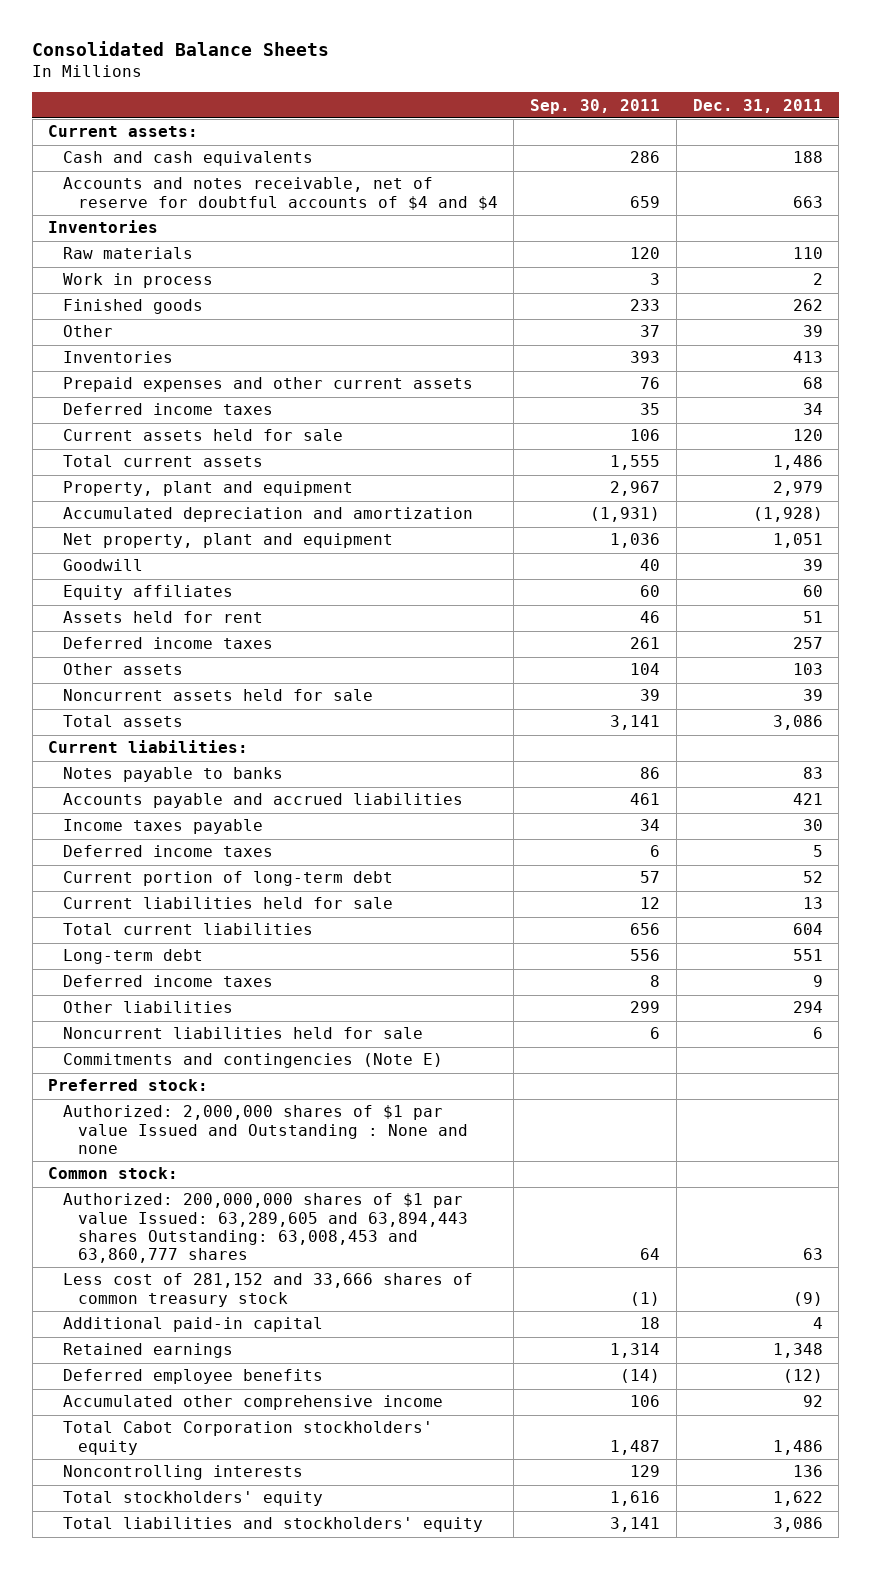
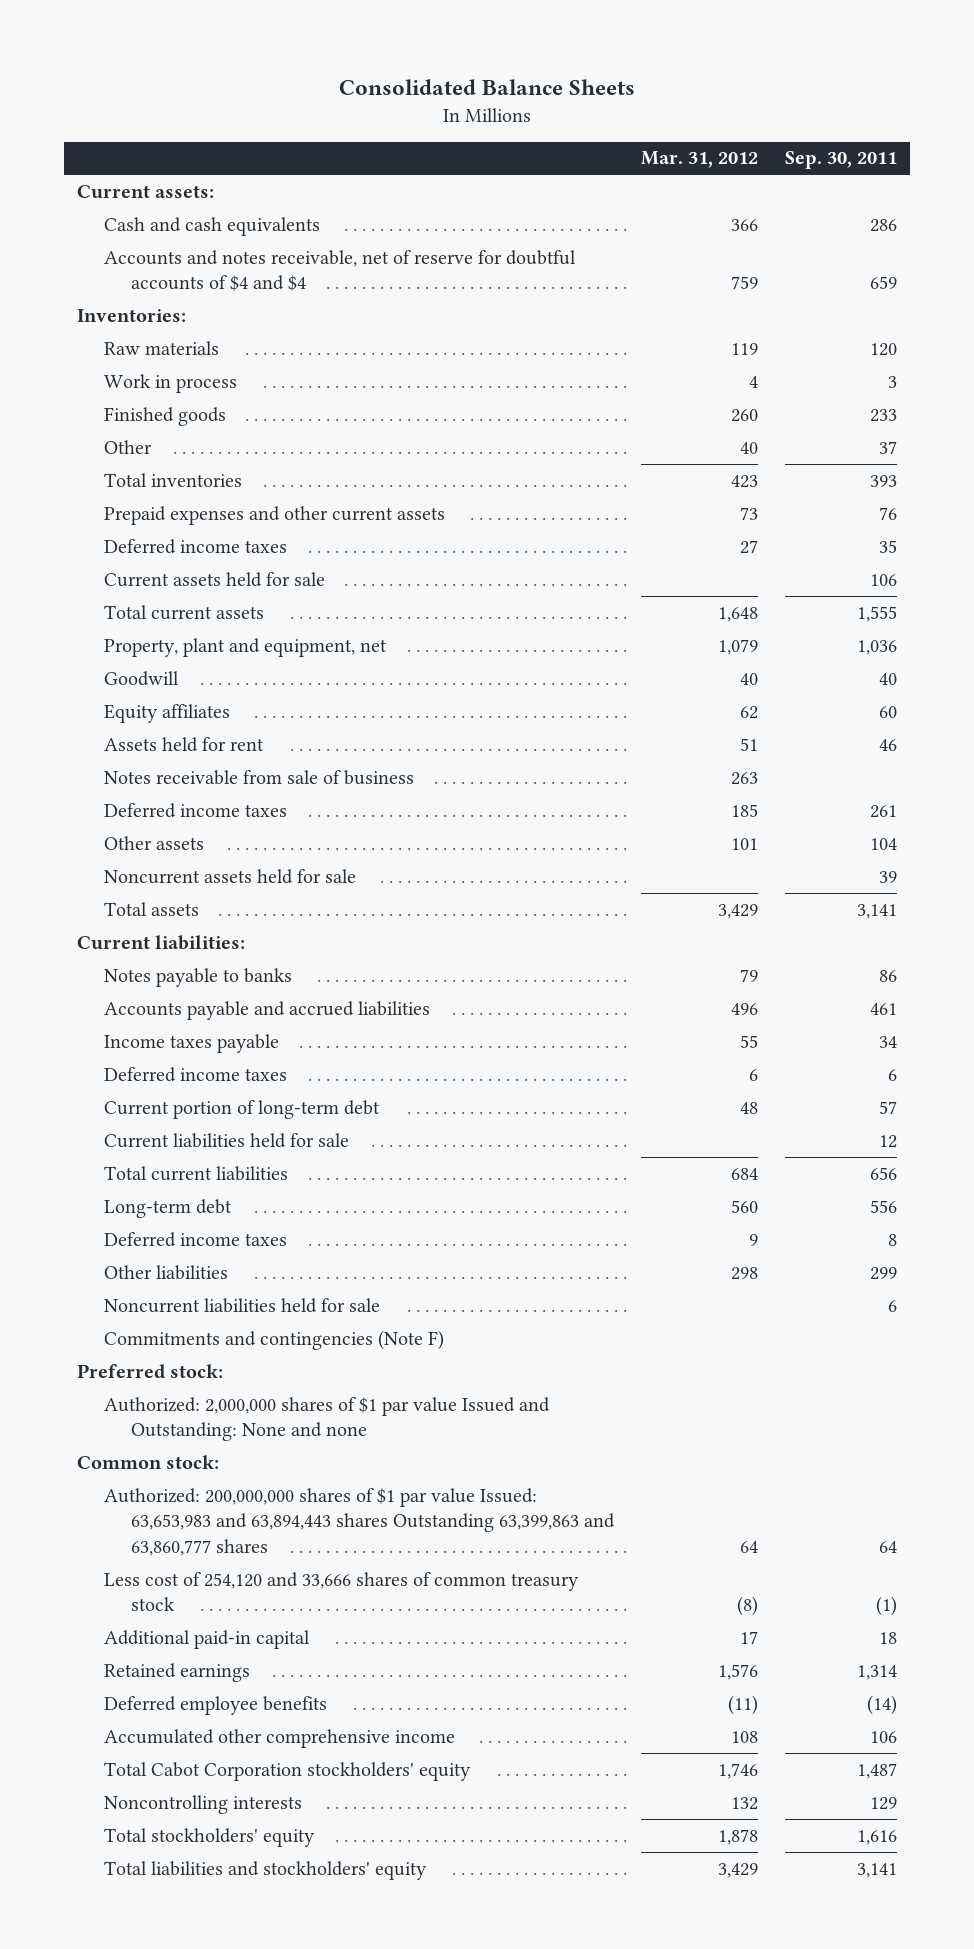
[692,98,823,113] Dec. 31, 2011 -> none
none -> [640,151,758,169] Mar. 31, 2012
[48,220,159,234] Inventories -> [77,308,187,322] Inventories:
[62,351,173,364] Inventories -> [104,472,243,487] Total inventories
[62,481,353,497] Property, plant and equipment -> none
[62,507,473,523] Accumulated depreciation and amortization -> none
[62,533,393,549] Net property, plant and equipment -> [104,637,388,657] Property, plant and equipment, net
none -> [104,769,415,785] Notes receivable from sale of business
[62,1053,443,1069] Commitments and contingencies (Note E) -> [104,1329,445,1350] Commitments and contingencies (Note F)
[62,1105,468,1154] Authorized: 2,000,000 shares of $1 par value Issued and Outstanding : None and none -> [104,1396,551,1442] Authorized: 2,000,000 shares of $1 par value Issued and Outstanding: None and none
[62,1193,468,1264] Authorized: 200,000,000 shares of $1 par value Issued: 63,289,605 and 63,894,443 shares Outstanding: 63,008,453 and 63,860,777 shares -> [104,1487,615,1556] Authorized: 200,000,000 shares of $1 par value Issued: 63,653,983 and 63,894,443 shares Outstanding 63,399,863 and 63,860,777 shares
[62,1273,473,1307] Less cost of 281,152 and 33,666 shares of common treasury stock -> [104,1571,580,1612] Less cost of 254,120 and 33,666 shares of common treasury stock

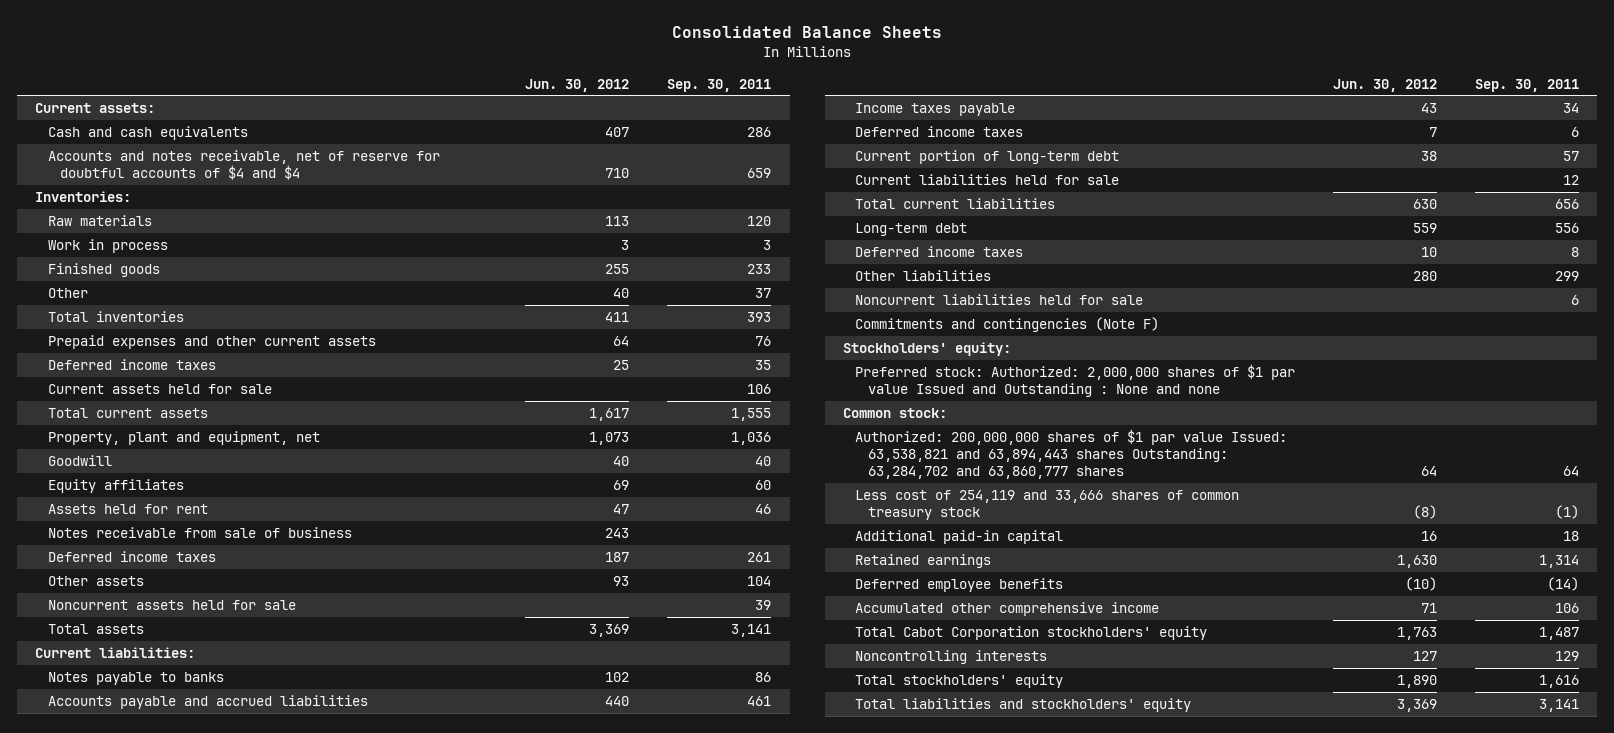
[640,151,758,169] Mar. 31, 2012 -> none
none -> [525,78,630,92] Jun. 30, 2012
[77,1363,224,1379] Preferred stock: -> none
none -> [843,342,1012,357] Stockholders' equity:
[104,1396,551,1442] Authorized: 2,000,000 shares of $1 par value Issued and Outstanding: None and none -> [855,364,1296,398] Preferred stock: Authorized: 2,000,000 shares of $1 par value Issued and Outstanding : None and none
[104,1487,615,1556] Authorized: 200,000,000 shares of $1 par value Issued: 63,653,983 and 63,894,443 shares Outstanding 63,399,863 and 63,860,777 shares -> [855,429,1288,480] Authorized: 200,000,000 shares of $1 par value Issued: 63,538,821 and 63,894,443 shares Outstanding: 63,284,702 and 63,860,777 shares
[104,1571,580,1612] Less cost of 254,120 and 33,666 shares of common treasury stock -> [855,490,1240,521] Less cost of 254,119 and 33,666 shares of common treasury stock

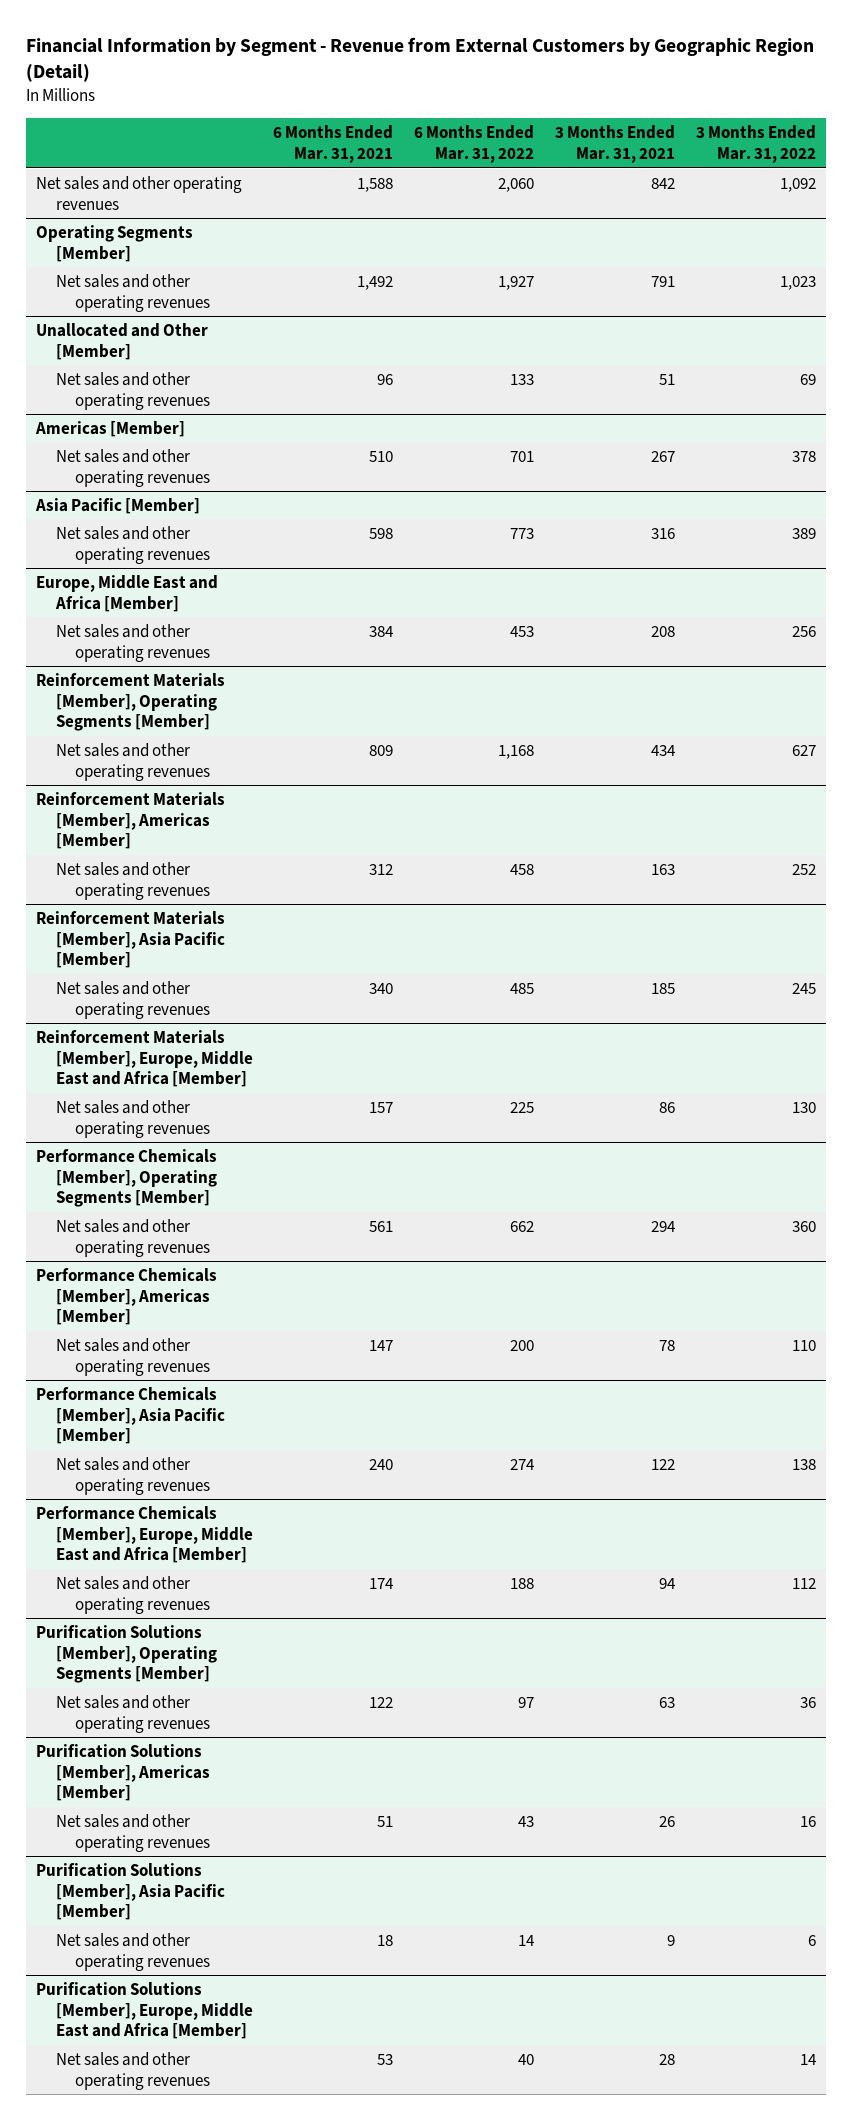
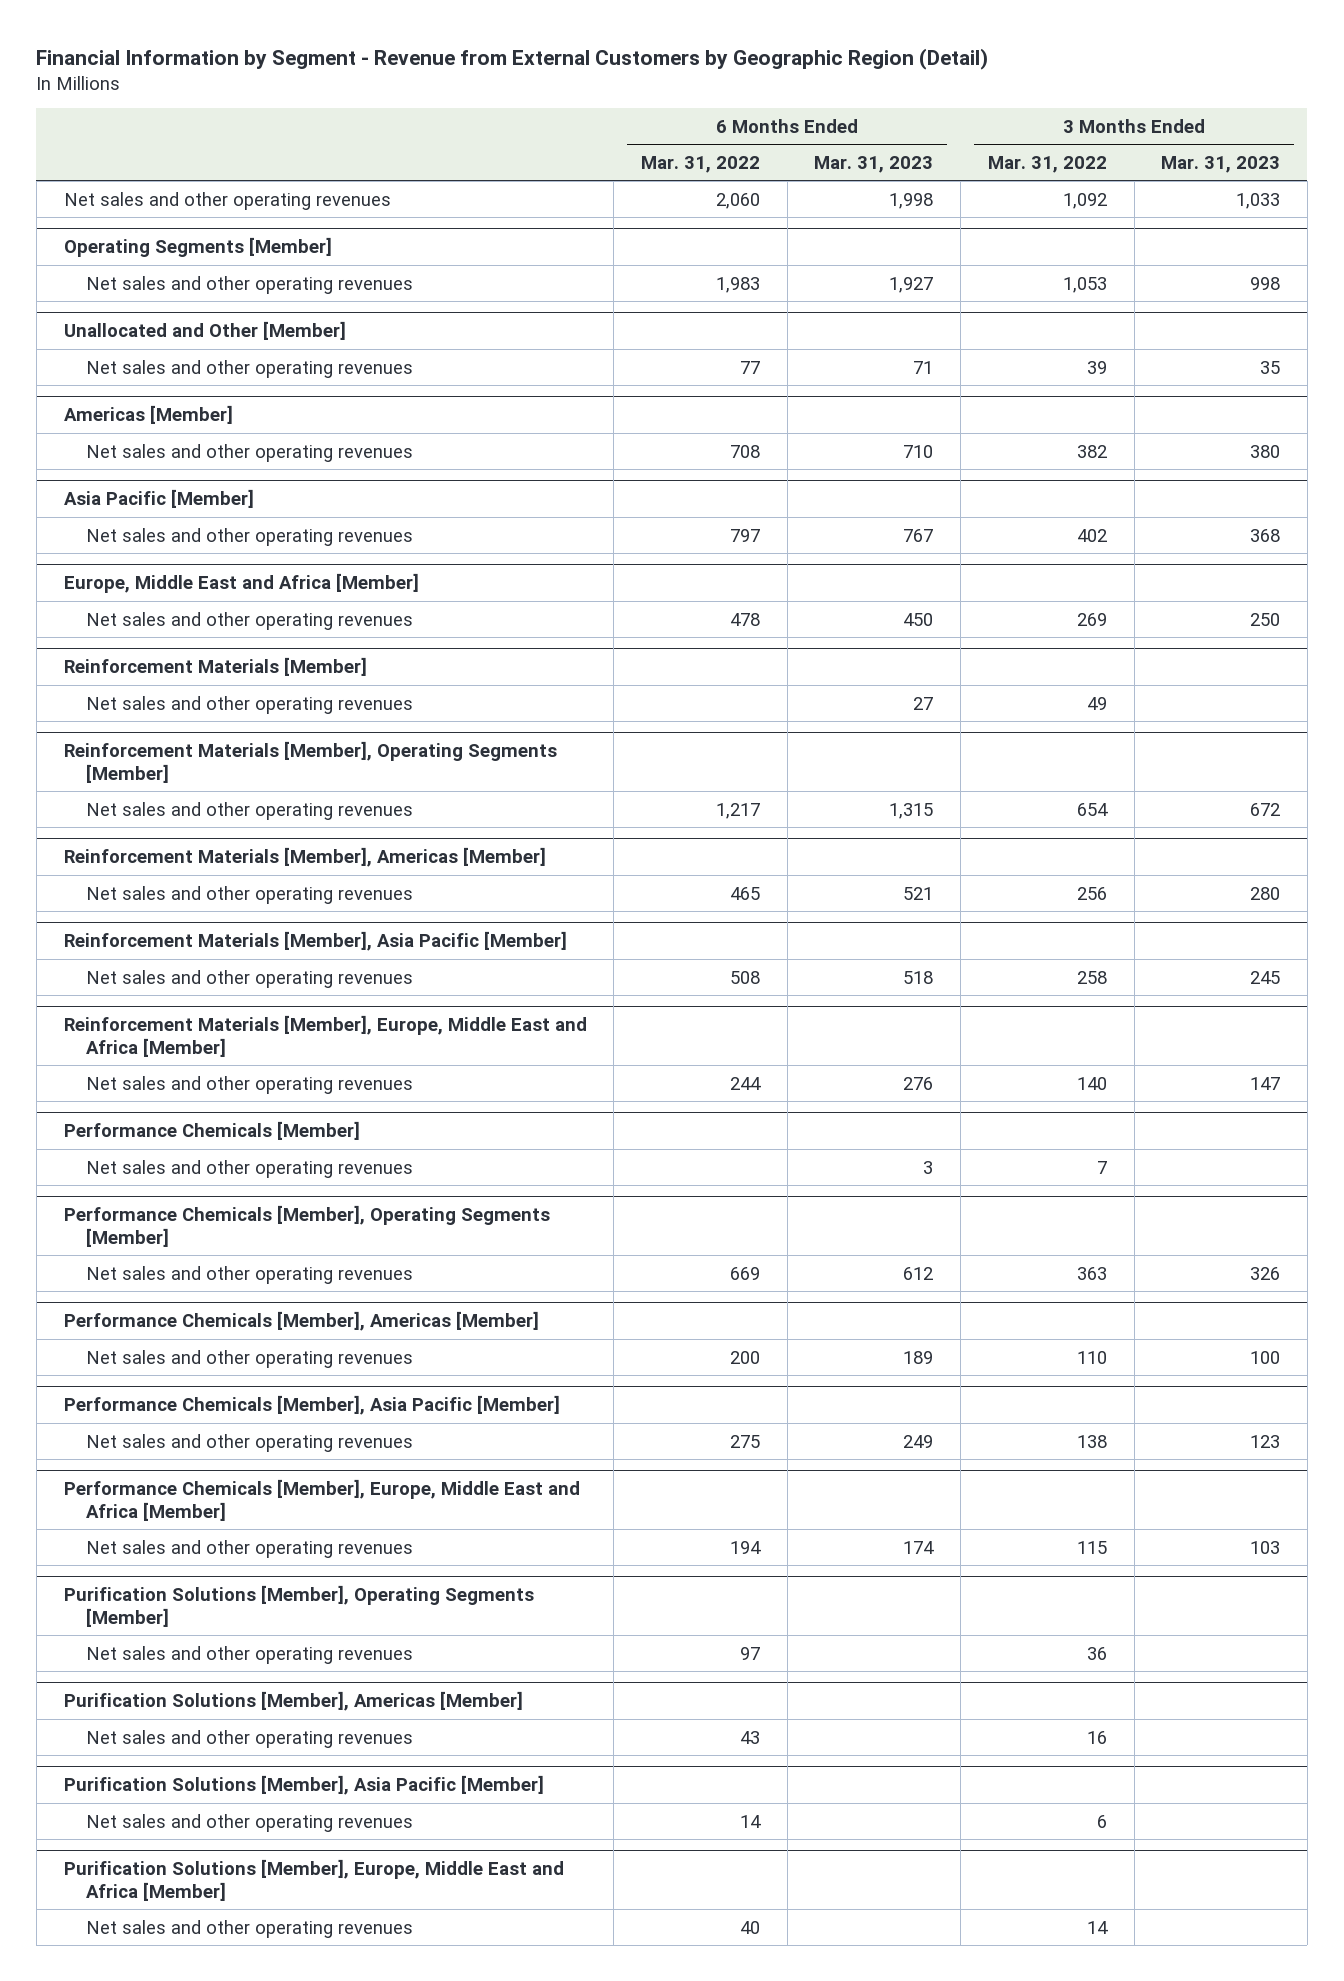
[273,125,394,164] 6 Months Ended Mar. 31, 2021 -> none
[554,125,675,164] 3 Months Ended Mar. 31, 2021 -> none
none -> [814,155,934,173] Mar. 31, 2023
none -> [1161,155,1281,173] Mar. 31, 2023
[498,275,535,290] 1,927 -> [716,276,761,293] 1,983
[779,275,816,290] 1,023 -> [1062,276,1107,293] 1,053
[510,373,535,385] 133 -> [740,360,761,374] 77
[799,373,816,385] 69 -> [1086,360,1107,374] 39
[510,450,535,462] 701 -> [730,444,761,458] 708
[791,450,816,462] 378 -> [1076,444,1107,458] 382
[510,527,535,539] 773 -> [730,528,761,542] 797
[791,527,816,539] 389 -> [1076,528,1107,542] 402
[510,625,535,637] 453 -> [730,612,761,626] 478
[791,625,816,637] 256 -> [1076,612,1107,626] 269
none -> [63,656,367,676] Reinforcement Materials [Member]
none -> [86,695,414,714] Net sales and other operating revenues
[498,744,535,759] 1,168 -> [716,802,761,819] 1,217
[791,744,816,756] 627 -> [1076,802,1108,816] 654
[510,863,535,875] 458 -> [730,886,761,900] 465
[791,863,816,875] 252 -> [1076,886,1107,900] 256
[510,982,535,994] 485 -> [730,970,761,984] 508
[791,982,816,994] 245 -> [1076,970,1107,984] 258
[510,1101,535,1113] 225 -> [730,1076,762,1090] 244
[791,1101,816,1113] 130 -> [1076,1076,1107,1090] 140
none -> [63,1120,360,1140] Performance Chemicals [Member]
none -> [86,1159,414,1178] Net sales and other operating revenues
[510,1220,535,1232] 662 -> [730,1266,761,1280] 669
[791,1220,816,1232] 360 -> [1076,1266,1107,1280] 363
[510,1458,535,1470] 274 -> [730,1434,761,1448] 275
[510,1577,535,1589] 188 -> [730,1540,762,1554] 194
[791,1577,816,1589] 112 -> [1076,1540,1107,1554] 115

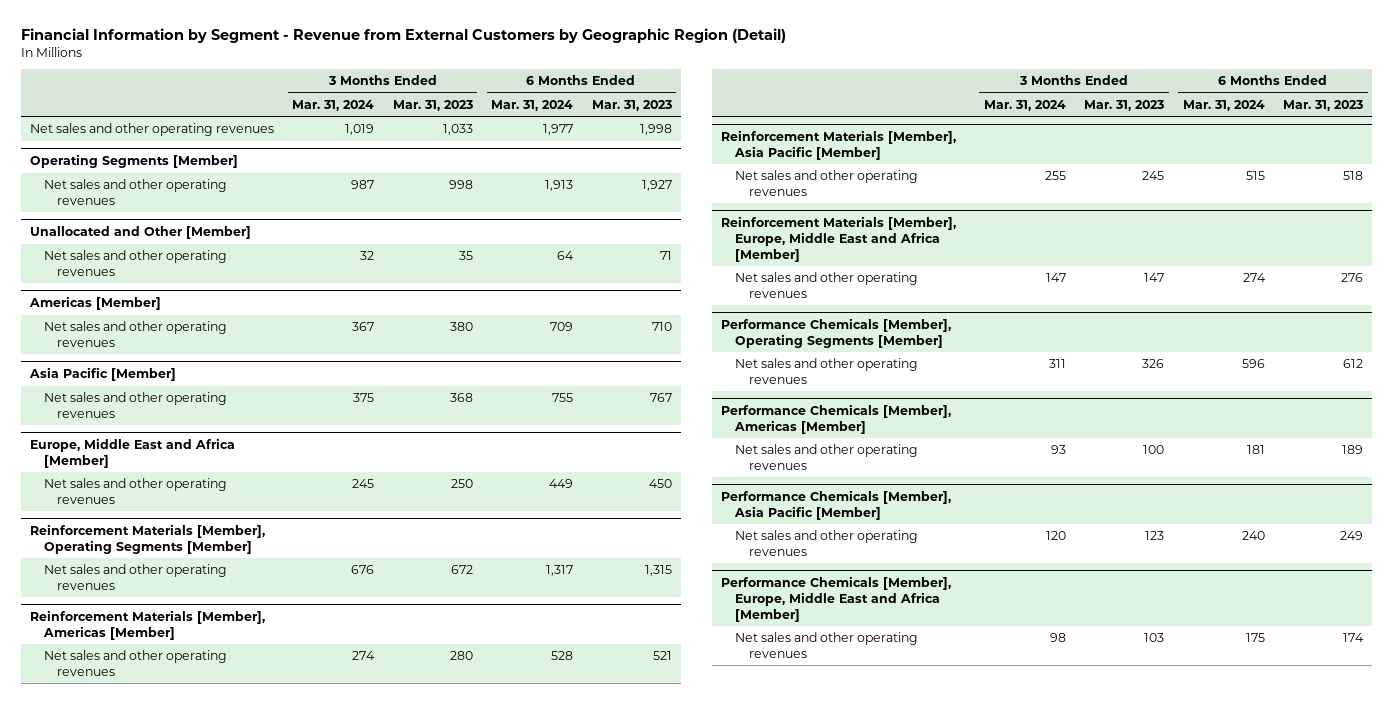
[641,155,761,173] Mar. 31, 2022 -> none
[987,155,1107,173] Mar. 31, 2022 -> none
none -> [292,99,375,111] Mar. 31, 2024
none -> [491,99,574,111] Mar. 31, 2024
[63,656,367,676] Reinforcement Materials [Member] -> none
[86,695,414,714] Net sales and other operating revenues -> none
[63,1120,360,1140] Performance Chemicals [Member] -> none
[86,1159,414,1178] Net sales and other operating revenues -> none
[63,1584,534,1627] Purification Solutions [Member], Operating Segments [Member] -> none
[86,1645,414,1664] Net sales and other operating revenues -> none
[63,1690,523,1711] Purification Solutions [Member], Americas [Member] -> none
[86,1729,414,1748] Net sales and other operating revenues -> none
[63,1774,544,1795] Purification Solutions [Member], Asia Pacific [Member] -> none
[86,1813,414,1832] Net sales and other operating revenues -> none
[63,1858,564,1901] Purification Solutions [Member], Europe, Middle East and Africa [Member] -> none
[86,1919,414,1938] Net sales and other operating revenues -> none

